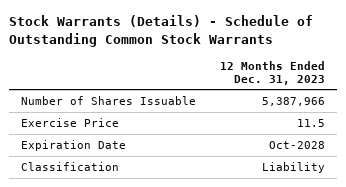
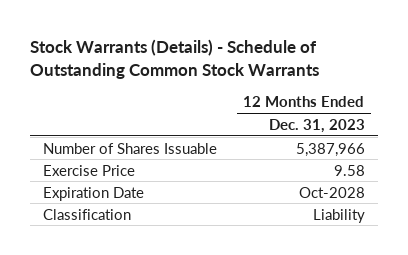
[297,118,326,127] 11.5 -> [333,164,365,176] 9.58

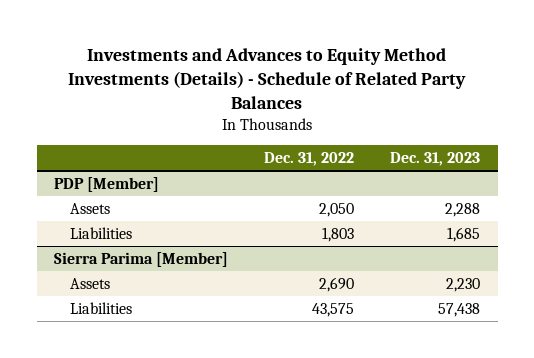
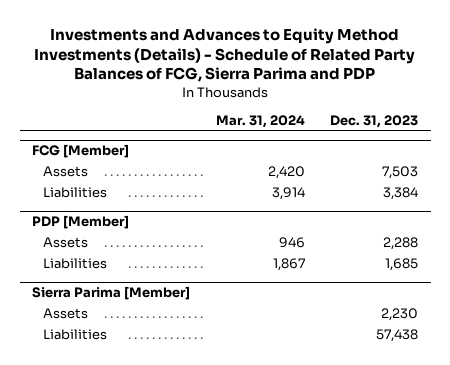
[68,47,467,109] Investments and Advances to Equity Method Investments (Details) - Schedule of Related Party Balances -> [34,27,416,83] Investments and Advances to Equity Method Investments (Details) - Schedule of Related Party Balances of FCG, Sierra Parima and PDP
[264,151,355,166] Dec. 31, 2022 -> none
none -> [215,114,305,128] Mar. 31, 2024
none -> [32,144,130,159] FCG [Member]
none -> [43,166,89,178] Assets
none -> [43,187,108,199] Liabilities

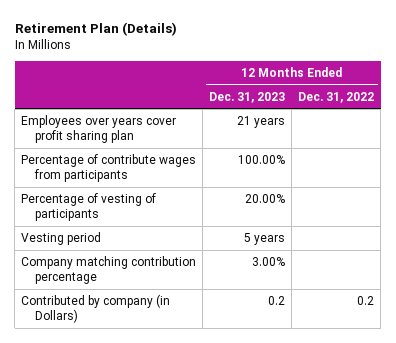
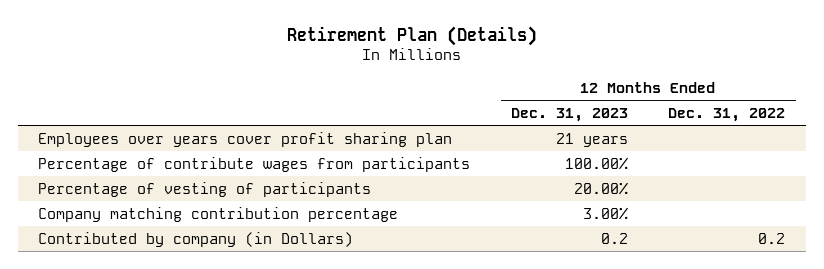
[21,232,102,246] Vesting period -> none

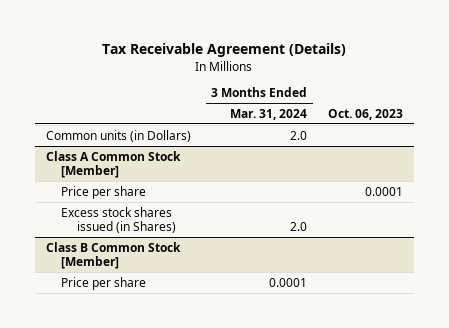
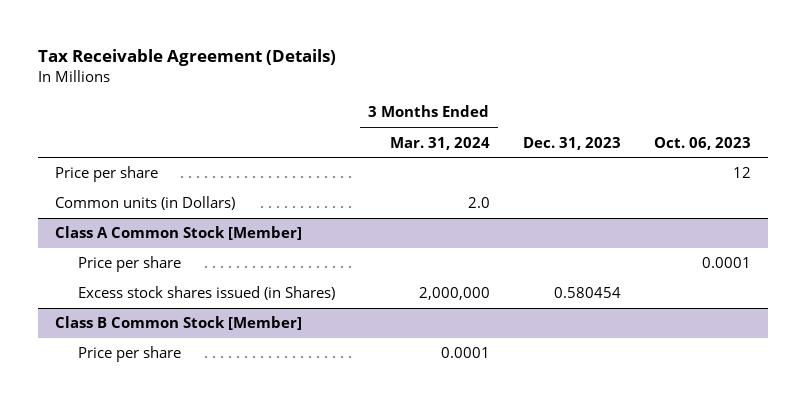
none -> [523,136,622,150] Dec. 31, 2023
none -> [55,166,159,183] Price per share
[290,222,308,232] 2.0 -> [418,287,490,301] 2,000,000

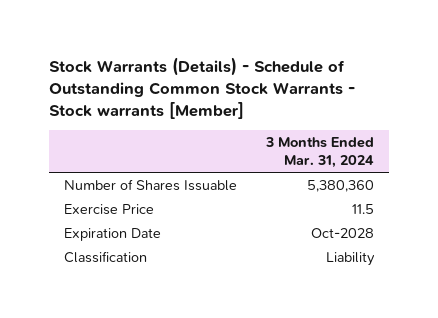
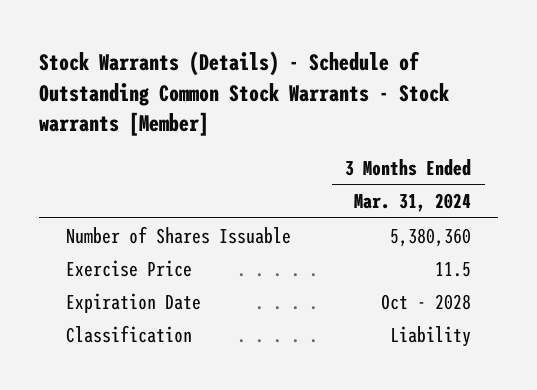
[311,227,375,238] Oct-2028 -> [381,293,472,310] Oct - 2028

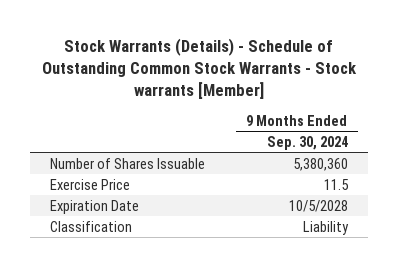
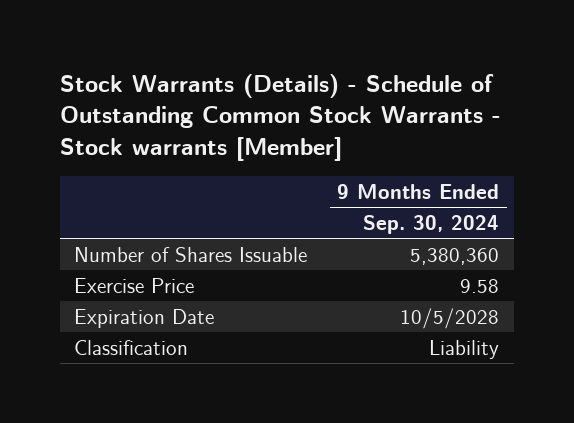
[323,178,349,190] 11.5 -> [460,278,500,293] 9.58

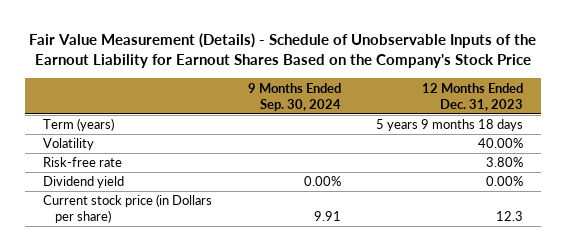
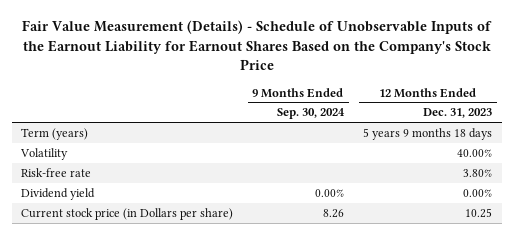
[313,211,341,222] 9.91 -> [322,208,344,218] 8.26
[496,211,524,222] 12.3 -> [465,207,493,218] 10.25

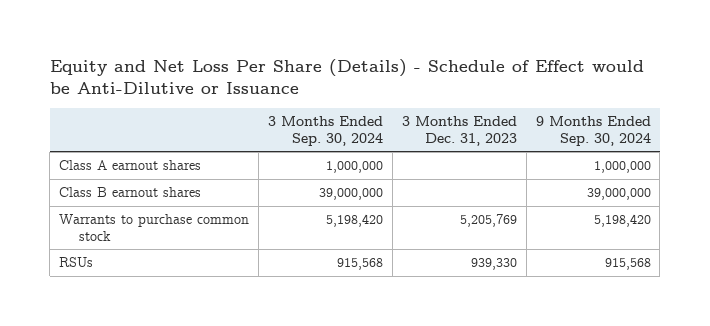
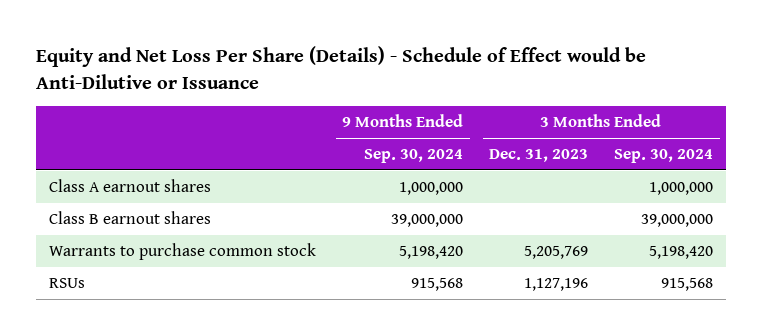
[470,258,517,271] 939,330 -> [524,278,589,292] 1,127,196

